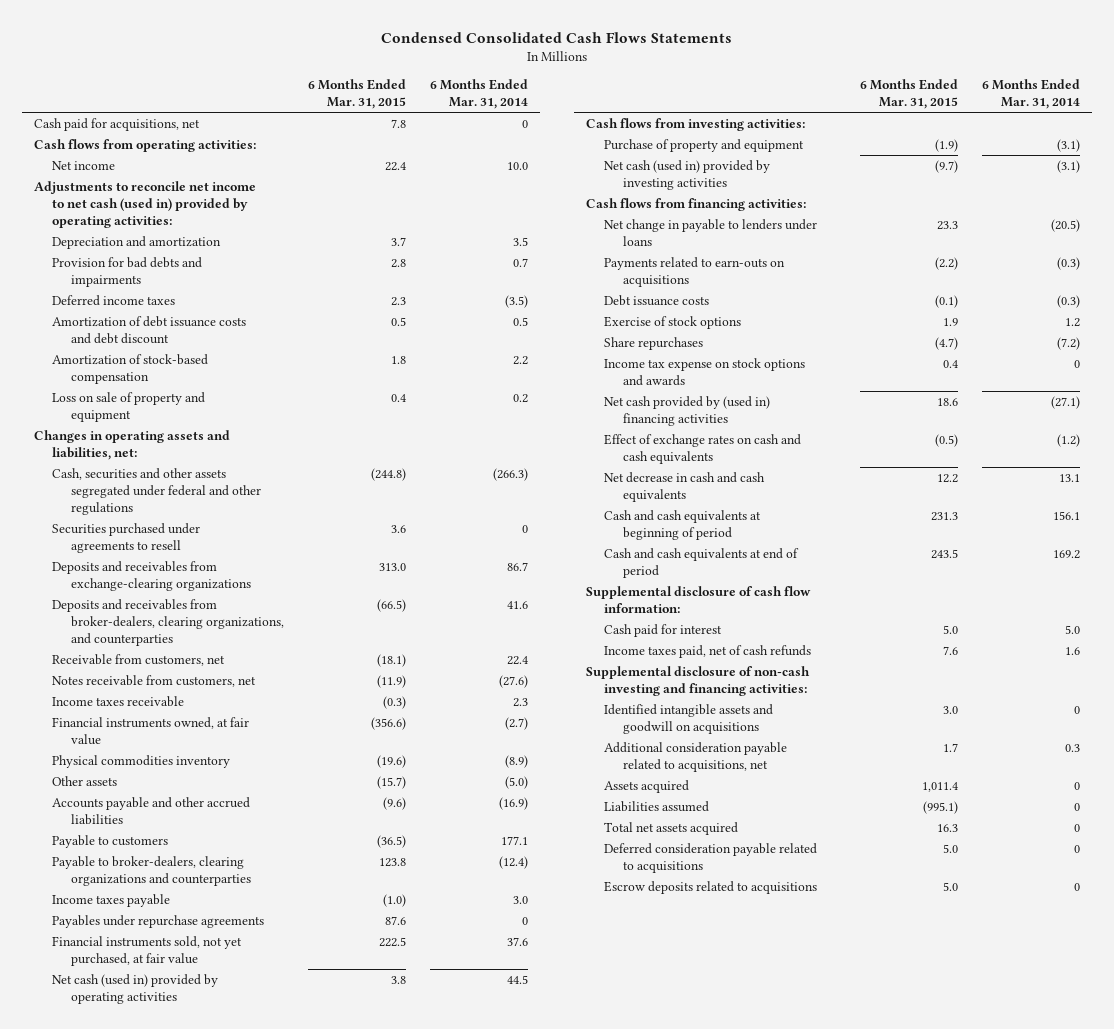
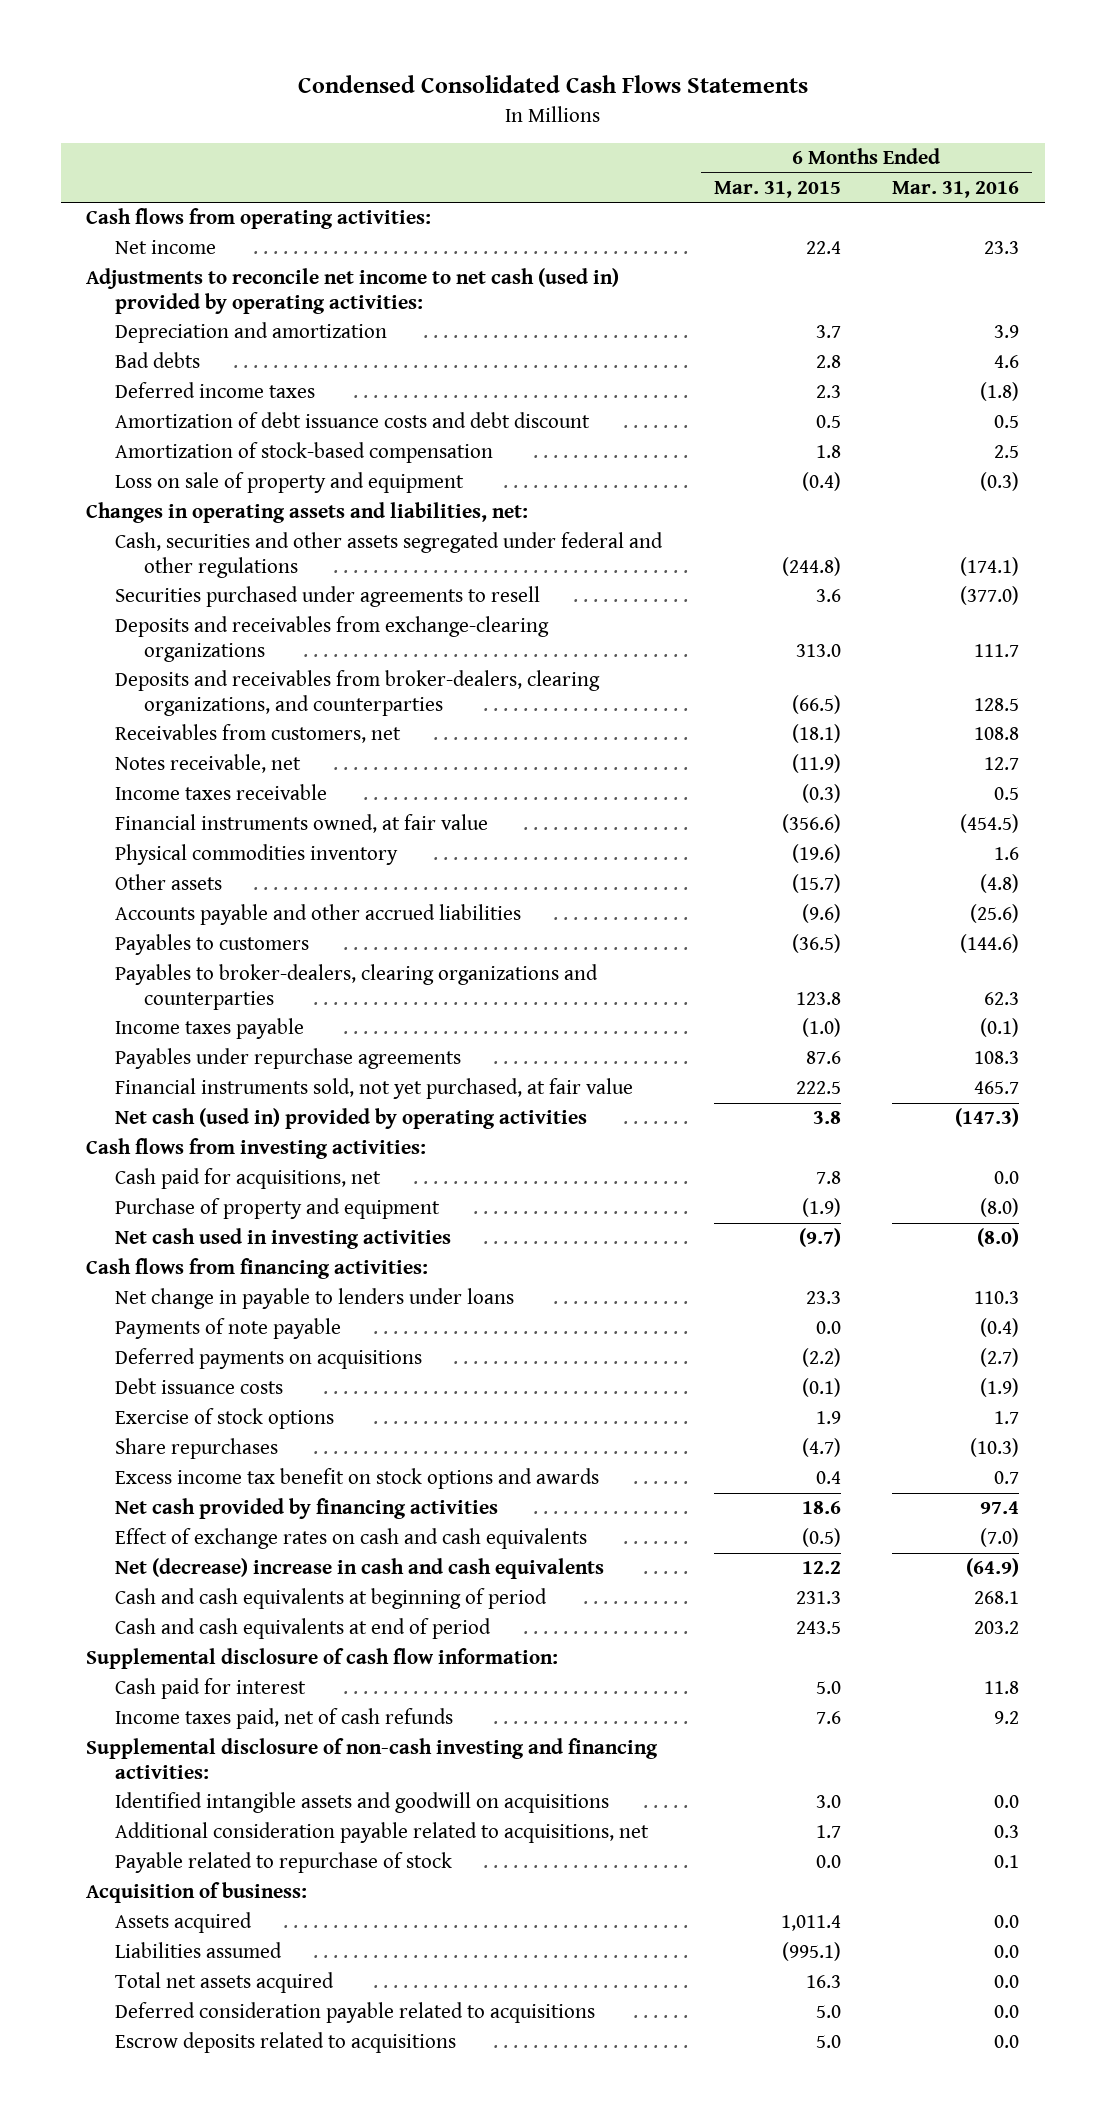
[430,78,529,109] 6 Months Ended Mar. 31, 2014 -> none
none -> [891,180,1019,198] Mar. 31, 2016
[52,256,203,287] Provision for bad debts and impairments -> [115,352,201,369] Bad debts
[390,393,406,402] 0.4 -> [801,472,841,492] (0.4)
[52,653,226,666] Receivable from customers, net -> [115,724,402,744] Receivables from customers, net
[52,674,257,687] Notes receivable from customers, net -> [115,754,302,774] Notes receivable, net
[52,834,169,848] Payable to customers -> [115,934,310,956] Payables to customers
[52,855,251,886] Payable to broker-dealers, clearing organizations and counterparties -> [115,964,599,1010] Payables to broker-dealers, clearing organizations and counterparties
[33,117,200,131] Cash paid for acquisitions, net -> [115,1168,382,1190] Cash paid for acquisitions, net
[604,159,771,190] Net cash (used in) provided by investing activities -> [115,1228,452,1250] Net cash used in investing activities
none -> [115,1318,342,1340] Payments of note payable
[604,256,786,287] Payments related to earn-outs on acquisitions -> [115,1348,423,1370] Deferred payments on acquisitions
[604,357,806,386] Income tax expense on stock options and awards -> [115,1468,600,1490] Excess income tax benefit on stock options and awards
[604,395,771,426] Net cash provided by (used in) financing activities -> [115,1498,499,1520] Net cash provided by financing activities
[604,471,766,502] Net decrease in cash and cash equivalents -> [115,1558,605,1580] Net (decrease) increase in cash and cash equivalents
none -> [115,1852,453,1874] Payable related to repurchase of stock
none -> [86,1882,308,1904] Acquisition of business:

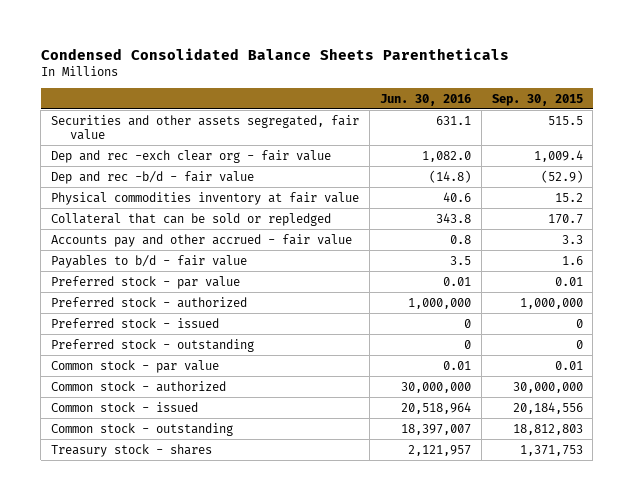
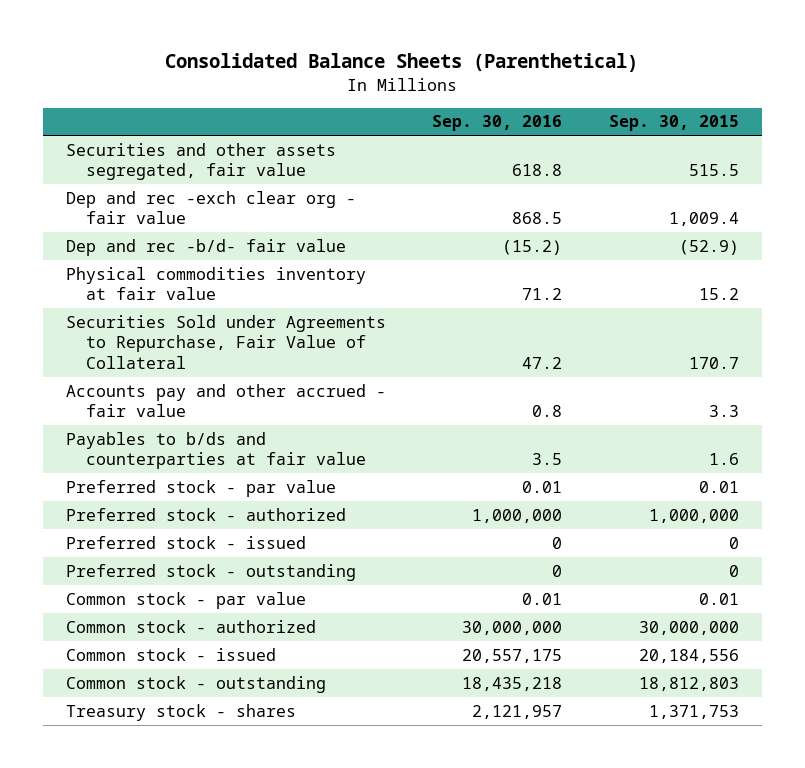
[40,47,509,60] Condensed Consolidated Balance Sheets Parentheticals -> [165,53,639,73] Consolidated Balance Sheets (Parenthetical)
[379,93,471,106] Jun. 30, 2016 -> none
none -> [432,115,563,132] Sep. 30, 2016
[51,170,255,184] Dep and rec -b/d - fair value -> [65,238,346,256] Dep and rec -b/d- fair value
[51,212,332,226] Collateral that can be sold or repledged -> [65,314,386,369] Securities Sold under Agreements to Repurchase, Fair Value of Collateral
[51,254,248,268] Payables to b/d - fair value -> [65,431,367,470] Payables to b/ds and counterparties at fair value

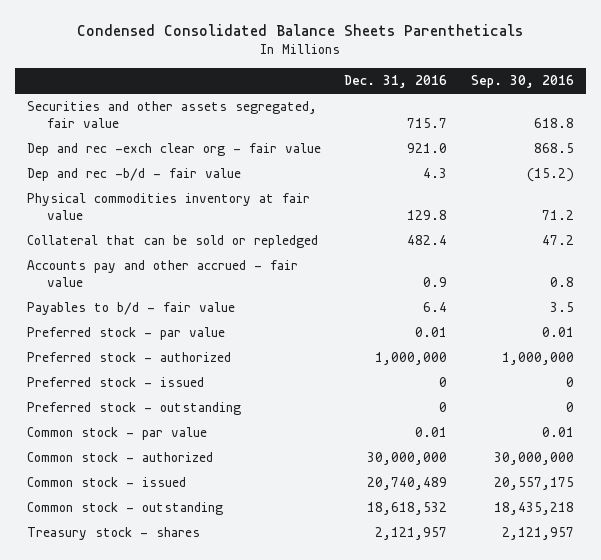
[165,53,639,73] Consolidated Balance Sheets (Parenthetical) -> [77,24,524,37] Condensed Consolidated Balance Sheets Parentheticals
[608,115,739,132] Sep. 30, 2015 -> none
none -> [344,75,448,89] Dec. 31, 2016
[65,238,346,256] Dep and rec -b/d- fair value -> [26,168,241,182] Dep and rec -b/d - fair value
[65,314,386,369] Securities Sold under Agreements to Repurchase, Fair Value of Collateral -> [26,235,318,249] Collateral that can be sold or repledged
[65,431,367,470] Payables to b/ds and counterparties at fair value -> [26,302,235,316] Payables to b/d - fair value

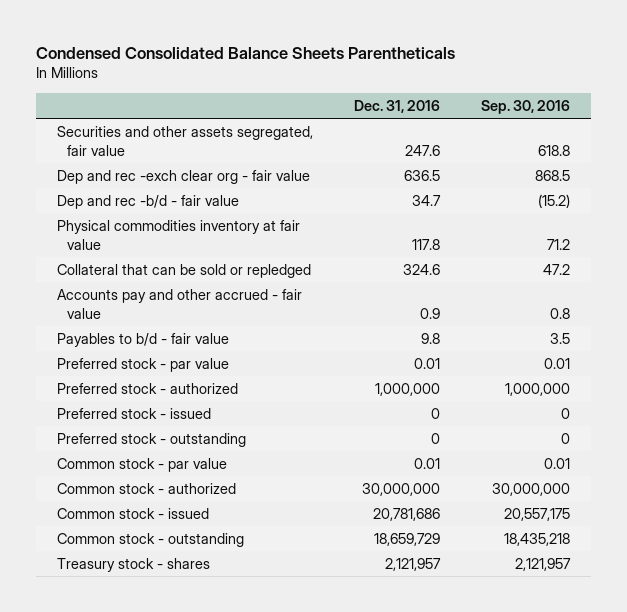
[407,117,448,128] 715.7 -> [405,144,441,156] 247.6
[407,143,448,154] 921.0 -> [404,169,441,181] 636.5
[423,168,448,179] 4.3 -> [412,194,442,206] 34.7
[407,209,448,220] 129.8 -> [412,238,441,250] 117.8
[407,235,448,246] 482.4 -> [403,263,441,275] 324.6
[423,302,448,313] 6.4 -> [421,332,441,344] 9.8
[367,477,448,491] 20,740,489 -> [373,507,441,521] 20,781,686
[367,502,448,516] 18,618,532 -> [374,532,441,546] 18,659,729

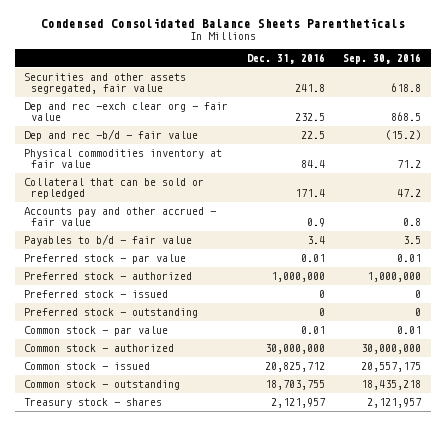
[405,144,441,156] 247.6 -> [294,83,325,92] 241.8
[404,169,441,181] 636.5 -> [294,112,325,121] 232.5
[412,194,442,206] 34.7 -> [300,130,325,139] 22.5
[412,238,441,250] 117.8 -> [300,159,325,168] 84.4
[403,263,441,275] 324.6 -> [294,188,325,197] 171.4
[421,332,441,344] 9.8 -> [306,235,325,244] 3.4
[373,507,441,521] 20,781,686 -> [264,361,325,372] 20,825,712
[374,532,441,546] 18,659,729 -> [264,379,325,390] 18,703,755

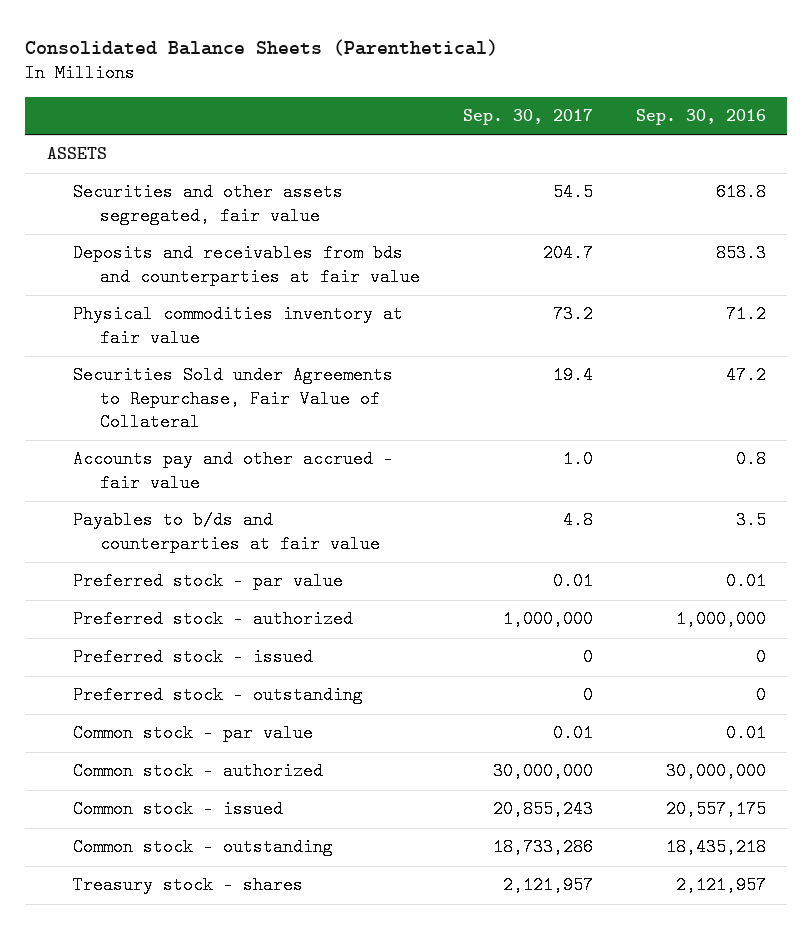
[40,18,405,29] Condensed Consolidated Balance Sheets Parentheticals -> [25,38,499,56] Consolidated Balance Sheets (Parenthetical)
[246,53,325,65] Dec. 31, 2016 -> none
none -> [463,108,594,125] Sep. 30, 2017
none -> [46,147,107,160] ASSETS
[23,101,228,121] Dep and rec -exch clear org - fair value -> none
[23,128,198,141] Dep and rec -b/d - fair value -> [73,244,421,286] Deposits and receivables from bds and counterparties at fair value
[385,129,422,140] (15.2) -> [715,244,766,263] 853.3
[23,177,204,199] Collateral that can be sold or repledged -> [73,366,394,431] Securities Sold under Agreements to Repurchase, Fair Value of Collateral
[23,233,192,246] Payables to b/d - fair value -> [73,511,381,553] Payables to b/ds and counterparties at fair value

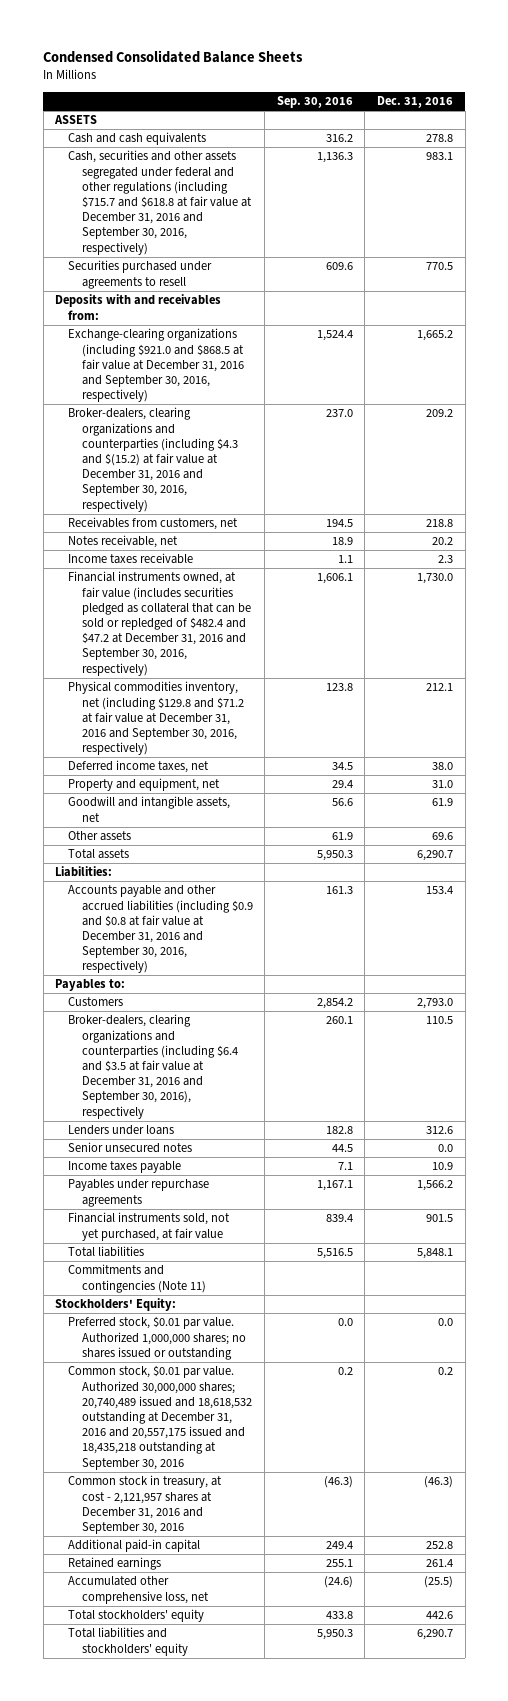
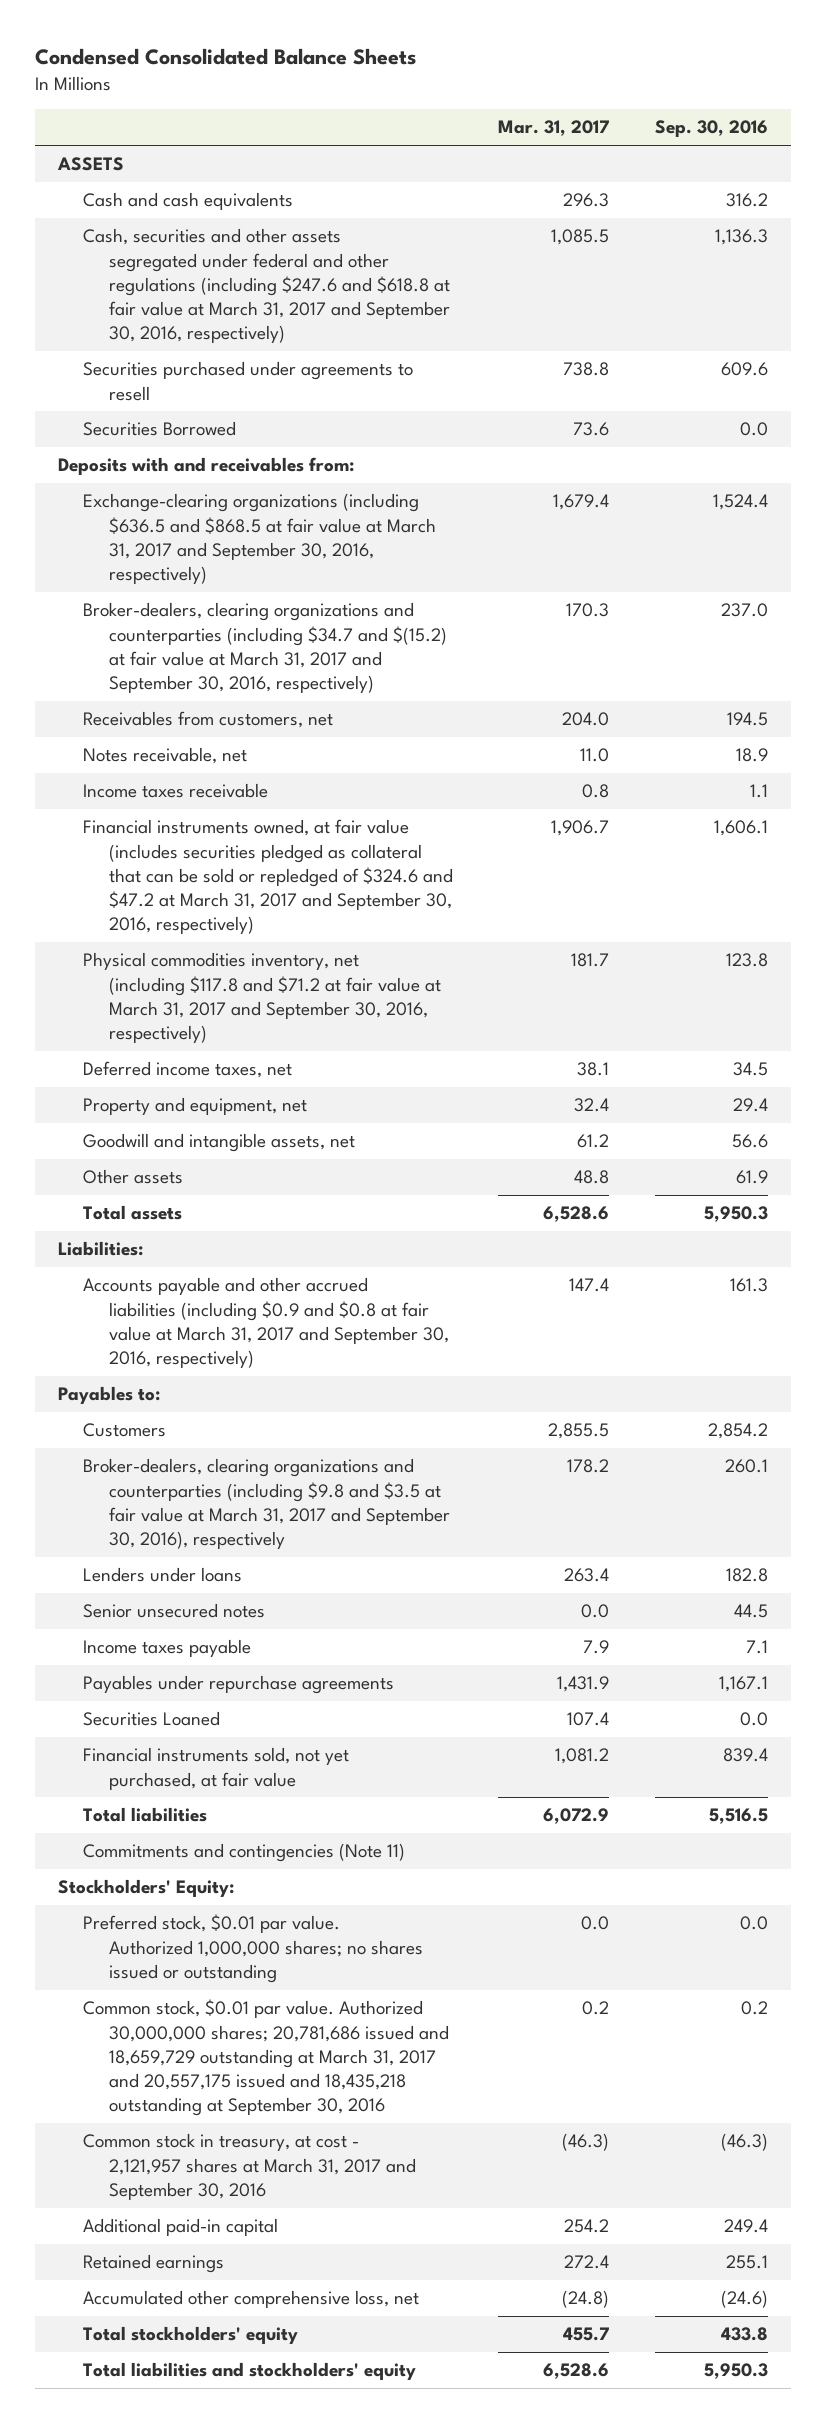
[376,96,453,109] Dec. 31, 2016 -> none
none -> [498,120,610,137] Mar. 31, 2017
[68,150,252,255] Cash, securities and other assets segregated under federal and other regulations (including $715.7 and $618.8 at fair value at December 31, 2016 and September 30, 2016, respectively) -> [83,228,450,344] Cash, securities and other assets segregated under federal and other regulations (including $247.6 and $618.8 at fair value at March 31, 2017 and September 30, 2016, respectively)
none -> [83,421,237,437] Securities Borrowed
[68,328,244,403] Exchange-clearing organizations (including $921.0 and $868.5 at fair value at December 31, 2016 and September 30, 2016, respectively) -> [83,493,436,584] Exchange-clearing organizations (including $636.5 and $868.5 at fair value at March 31, 2017 and September 30, 2016, respectively)
[68,407,238,512] Broker-dealers, clearing organizations and counterparties (including $4.3 and $(15.2) at fair value at December 31, 2016 and September 30, 2016, respectively) -> [83,602,447,693] Broker-dealers, clearing organizations and counterparties (including $34.7 and $(15.2) at fair value at March 31, 2017 and September 30, 2016, respectively)
[68,571,251,676] Financial instruments owned, at fair value (includes securities pledged as collateral that can be sold or repledged of $482.4 and $47.2 at December 31, 2016 and September 30, 2016, respectively) -> [83,819,453,935] Financial instruments owned, at fair value (includes securities pledged as collateral that can be sold or repledged of $324.6 and $47.2 at March 31, 2017 and September 30, 2016, respectively)
[68,681,244,756] Physical commodities inventory, net (including $129.8 and $71.2 at fair value at December 31, 2016 and September 30, 2016, respectively) -> [83,952,441,1043] Physical commodities inventory, net (including $117.8 and $71.2 at fair value at March 31, 2017 and September 30, 2016, respectively)
[68,885,253,974] Accounts payable and other accrued liabilities (including $0.9 and $0.8 at fair value at December 31, 2016 and September 30, 2016, respectively) -> [83,1277,449,1368] Accounts payable and other accrued liabilities (including $0.9 and $0.8 at fair value at March 31, 2017 and September 30, 2016, respectively)
[68,1014,238,1119] Broker-dealers, clearing organizations and counterparties (including $6.4 and $3.5 at fair value at December 31, 2016 and September 30, 2016), respectively -> [83,1458,450,1549] Broker-dealers, clearing organizations and counterparties (including $9.8 and $3.5 at fair value at March 31, 2017 and September 30, 2016), respectively
none -> [83,1711,221,1727] Securities Loaned
[68,1365,252,1470] Common stock, $0.01 par value. Authorized 30,000,000 shares; 20,740,489 issued and 18,618,532 outstanding at December 31, 2016 and 20,557,175 issued and 18,435,218 outstanding at September 30, 2016 -> [83,1999,449,2117] Common stock, $0.01 par value. Authorized 30,000,000 shares; 20,781,686 issued and 18,659,729 outstanding at March 31, 2017 and 20,557,175 issued and 18,435,218 outstanding at September 30, 2016
[68,1475,223,1534] Common stock in treasury, at cost - 2,121,957 shares at December 31, 2016 and September 30, 2016 -> [83,2133,416,2200] Common stock in treasury, at cost - 2,121,957 shares at March 31, 2017 and September 30, 2016

